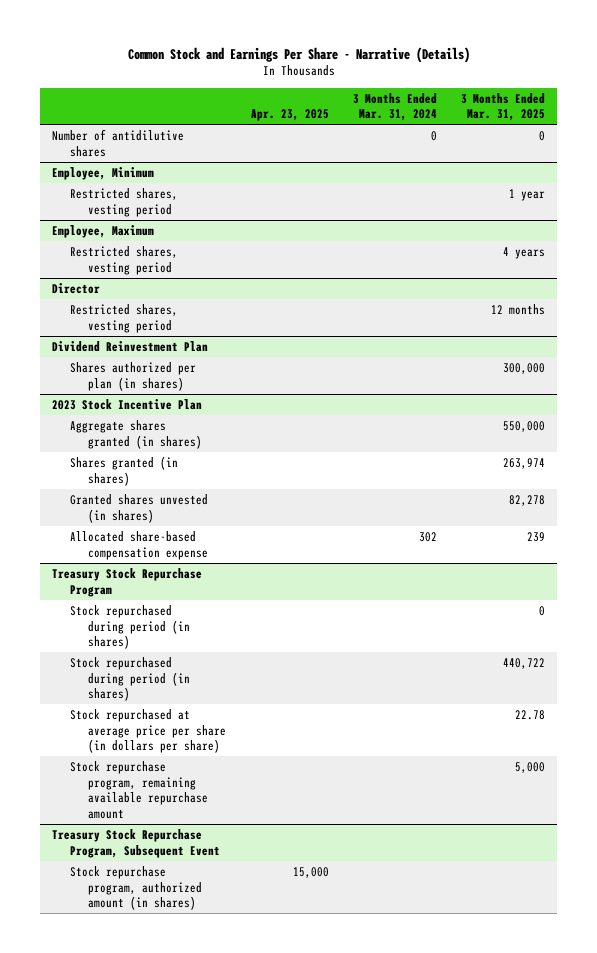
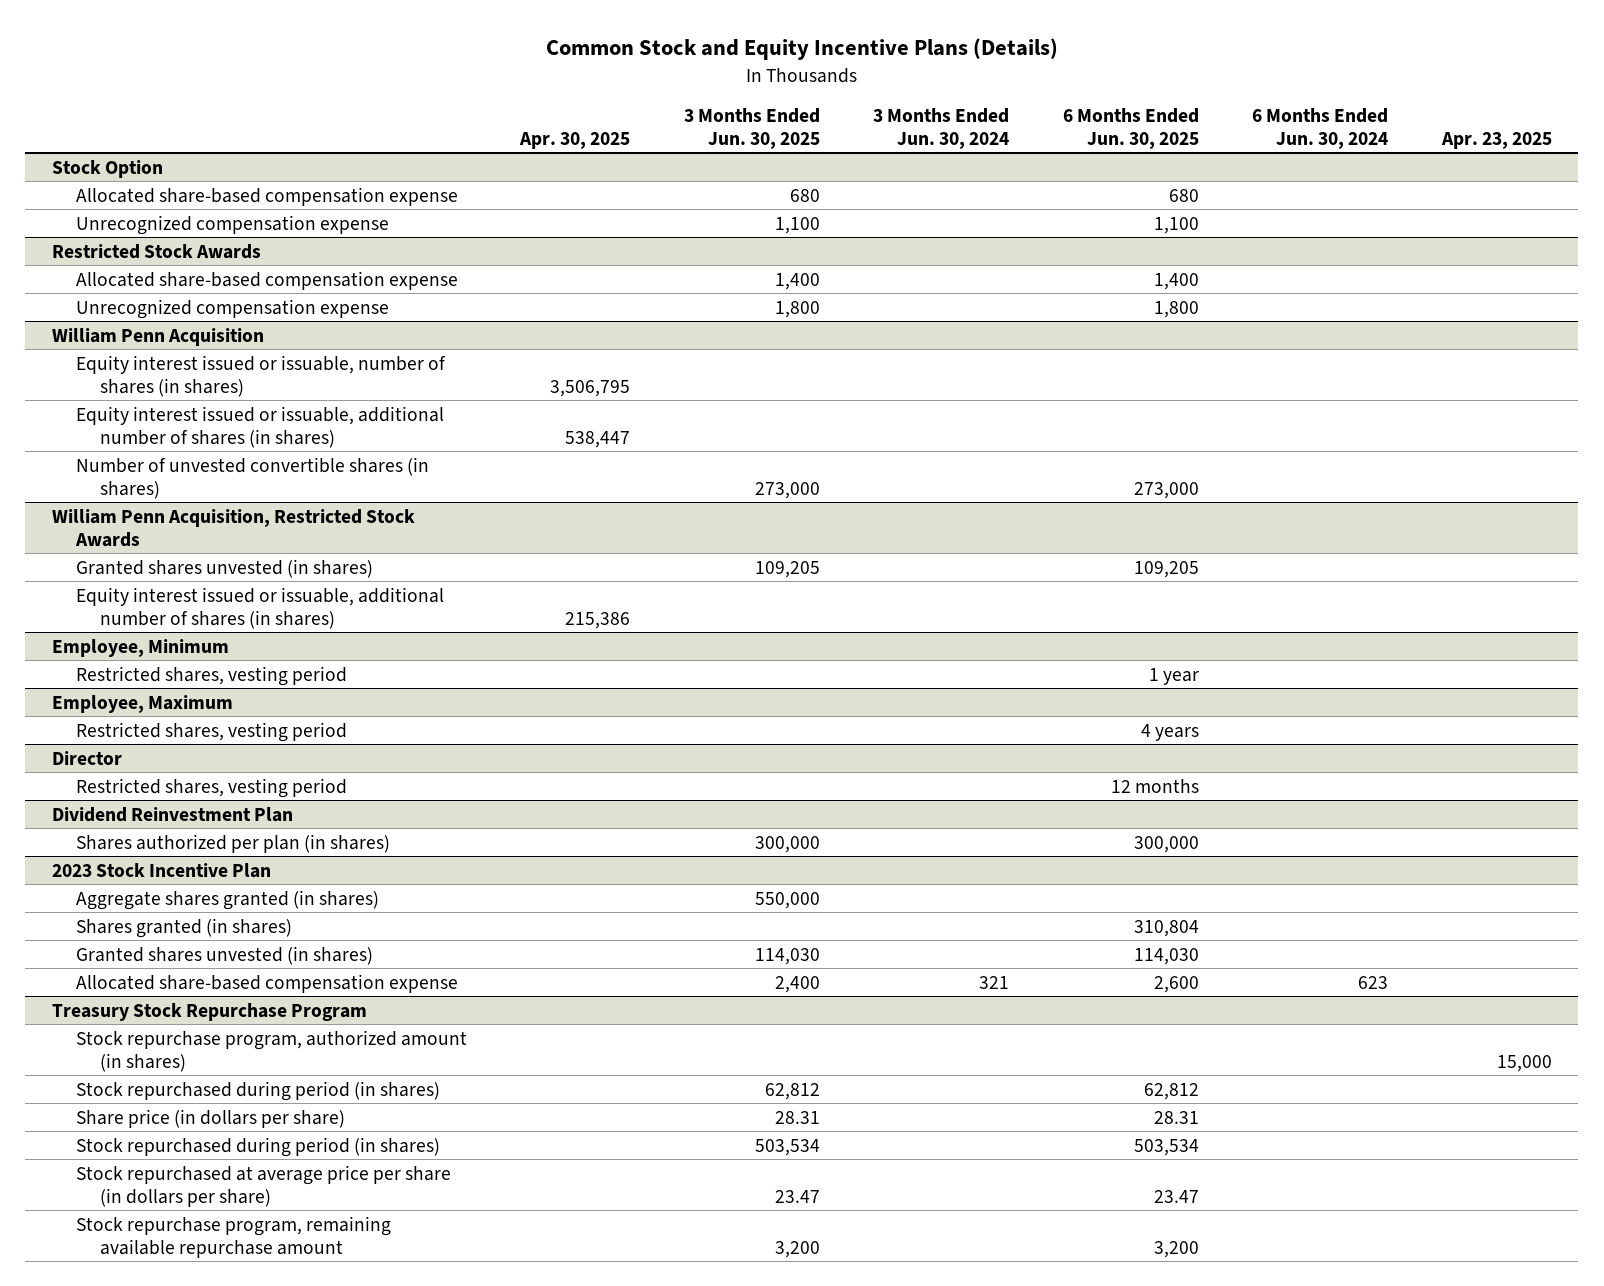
[127,46,470,63] Common Stock and Earnings Per Share - Narrative (Details) -> [545,38,1058,61] Common Stock and Equity Incentive Plans (Details)
[352,92,437,122] 3 Months Ended Mar. 31, 2024 -> none
[461,92,546,122] 3 Months Ended Mar. 31, 2025 -> none
none -> [519,131,631,149] Apr. 30, 2025
none -> [683,107,820,149] 3 Months Ended Jun. 30, 2025
none -> [873,107,1010,149] 3 Months Ended Jun. 30, 2024
none -> [1062,107,1199,149] 6 Months Ended Jun. 30, 2025
none -> [1252,107,1389,149] 6 Months Ended Jun. 30, 2024
[51,128,184,157] Number of antidilutive shares -> none
none -> [51,159,163,178] Stock Option
none -> [76,186,459,206] Allocated share-based compensation expense
none -> [76,214,390,235] Unrecognized compensation expense
none -> [51,243,261,259] Restricted Stock Awards
none -> [76,270,459,290] Allocated share-based compensation expense
none -> [76,298,390,319] Unrecognized compensation expense
none -> [51,327,264,346] William Penn Acquisition
none -> [76,354,447,397] Equity interest issued or issuable, number of shares (in shares)
none -> [76,405,445,448] Equity interest issued or issuable, additional number of shares (in shares)
none -> [76,456,430,499] Number of unvested convertible shares (in shares)
none -> [51,508,415,547] William Penn Acquisition, Restricted Stock Awards
none -> [76,558,374,578] Granted shares unvested (in shares)
none -> [76,586,445,629] Equity interest issued or issuable, additional number of shares (in shares)
none -> [76,1029,468,1072] Stock repurchase program, authorized amount (in shares)
none -> [76,1108,346,1128] Share price (in dollars per share)
[51,828,221,858] Treasury Stock Repurchase Program, Subsequent Event -> none
[70,865,203,911] Stock repurchase program, authorized amount (in shares) -> none

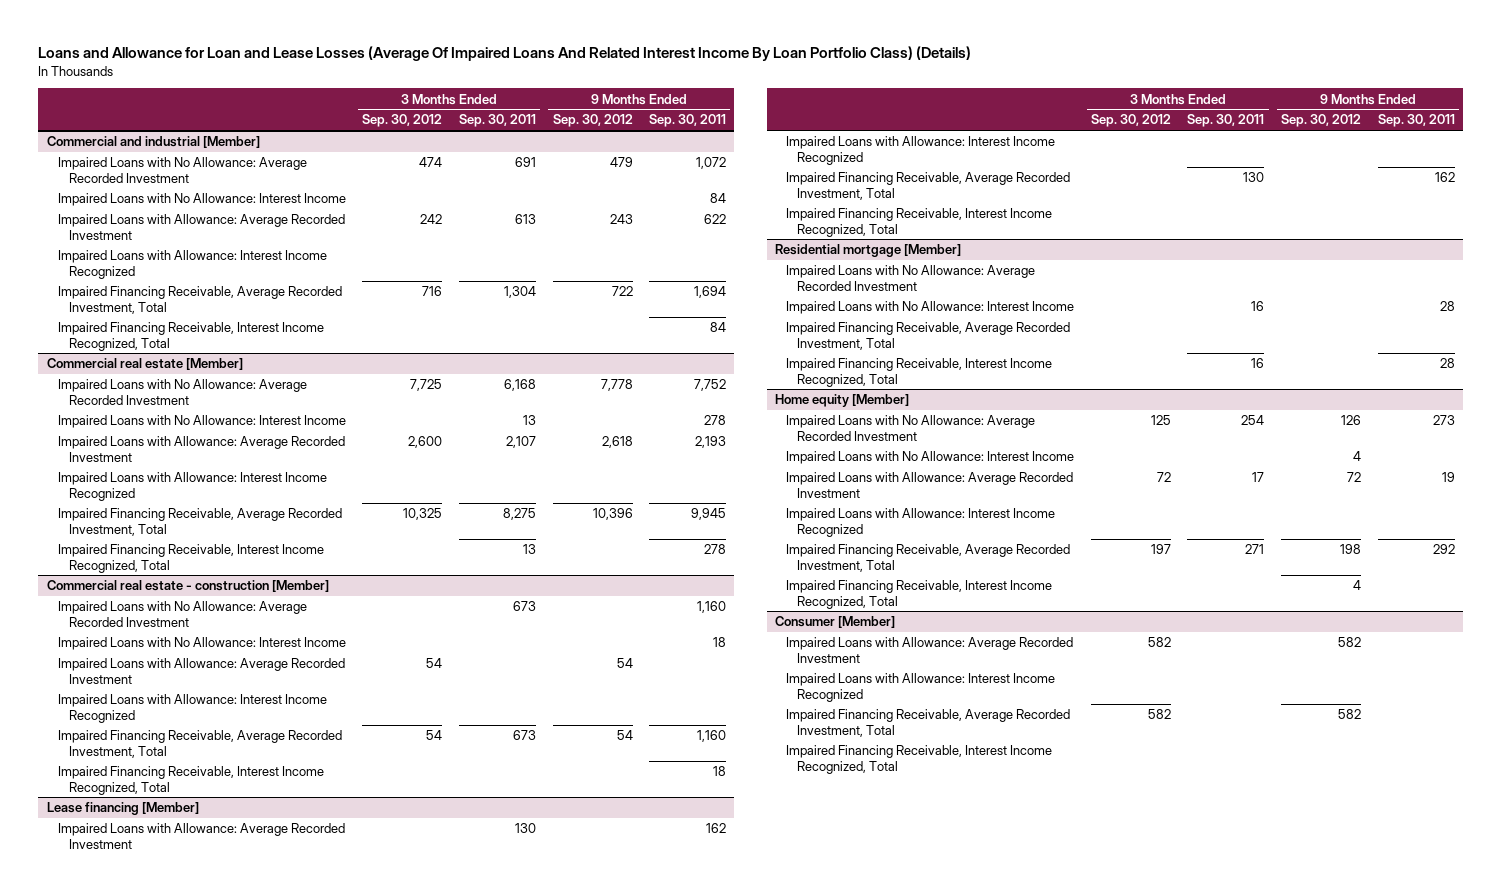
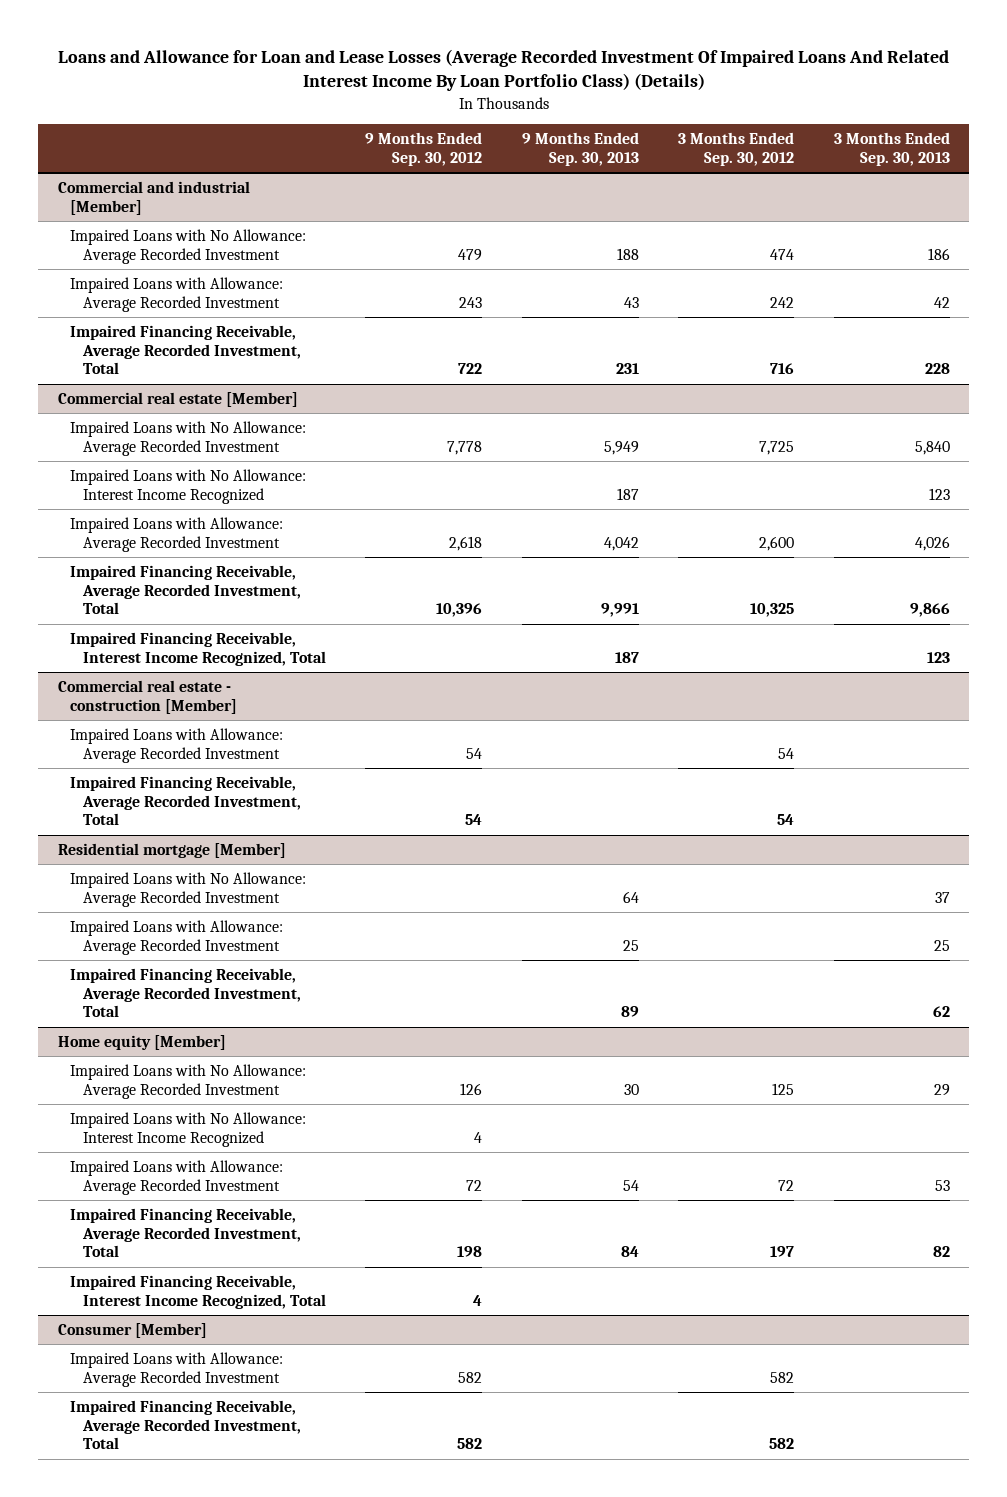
[38,46,972,62] Loans and Allowance for Loan and Lease Losses (Average Of Impaired Loans And Related Interest Income By Loan Portfolio Class) (Details) -> [57,48,949,92] Loans and Allowance for Loan and Lease Losses (Average Recorded Investment Of Impaired Loans And Related Interest Income By Loan Portfolio Class) (Details)
[458,114,536,128] Sep. 30, 2011 -> none
[649,114,727,128] Sep. 30, 2011 -> none
none -> [521,132,639,167] 9 Months Ended Sep. 30, 2013
none -> [833,132,950,167] 3 Months Ended Sep. 30, 2013
[57,193,346,207] Impaired Loans with No Allowance: Interest Income -> none
[57,250,327,279] Impaired Loans with Allowance: Interest Income Recognized -> none
[57,322,324,351] Impaired Financing Receivable, Interest Income Recognized, Total -> none
[57,415,346,429] Impaired Loans with No Allowance: Interest Income -> [70,468,307,504] Impaired Loans with No Allowance: Interest Income Recognized
[57,472,327,501] Impaired Loans with Allowance: Interest Income Recognized -> none
[57,601,307,627] Impaired Loans with No Allowance: Average Recorded Investment -> none
[57,637,346,651] Impaired Loans with No Allowance: Interest Income -> none
[57,694,327,723] Impaired Loans with Allowance: Interest Income Recognized -> none
[57,766,324,795] Impaired Financing Receivable, Interest Income Recognized, Total -> none
[46,802,199,816] Lease financing [Member] -> none
[57,823,345,849] Impaired Loans with Allowance: Average Recorded Investment -> none
[786,136,1056,165] Impaired Loans with Allowance: Interest Income Recognized -> none
[786,172,1071,200] Impaired Financing Receivable, Average Recorded Investment, Total -> none
[786,208,1053,237] Impaired Financing Receivable, Interest Income Recognized, Total -> none
[786,301,1075,315] Impaired Loans with No Allowance: Interest Income -> none
none -> [70,919,284,955] Impaired Loans with Allowance: Average Recorded Investment
[786,358,1053,387] Impaired Financing Receivable, Interest Income Recognized, Total -> none
[786,451,1075,465] Impaired Loans with No Allowance: Interest Income -> [70,1111,307,1147] Impaired Loans with No Allowance: Interest Income Recognized
[786,508,1056,537] Impaired Loans with Allowance: Interest Income Recognized -> none
[786,673,1056,702] Impaired Loans with Allowance: Interest Income Recognized -> none
[786,745,1053,774] Impaired Financing Receivable, Interest Income Recognized, Total -> none

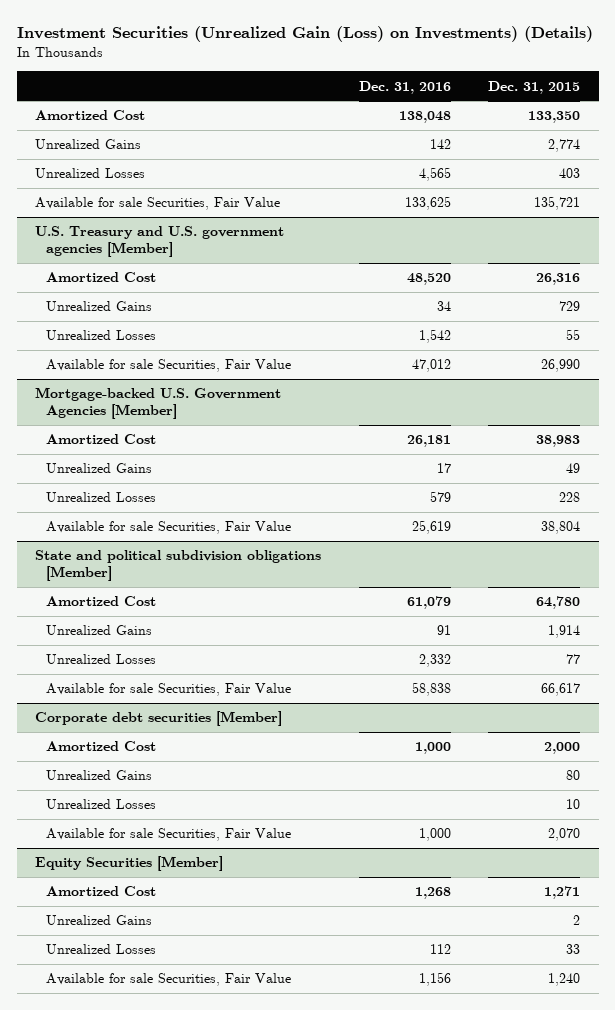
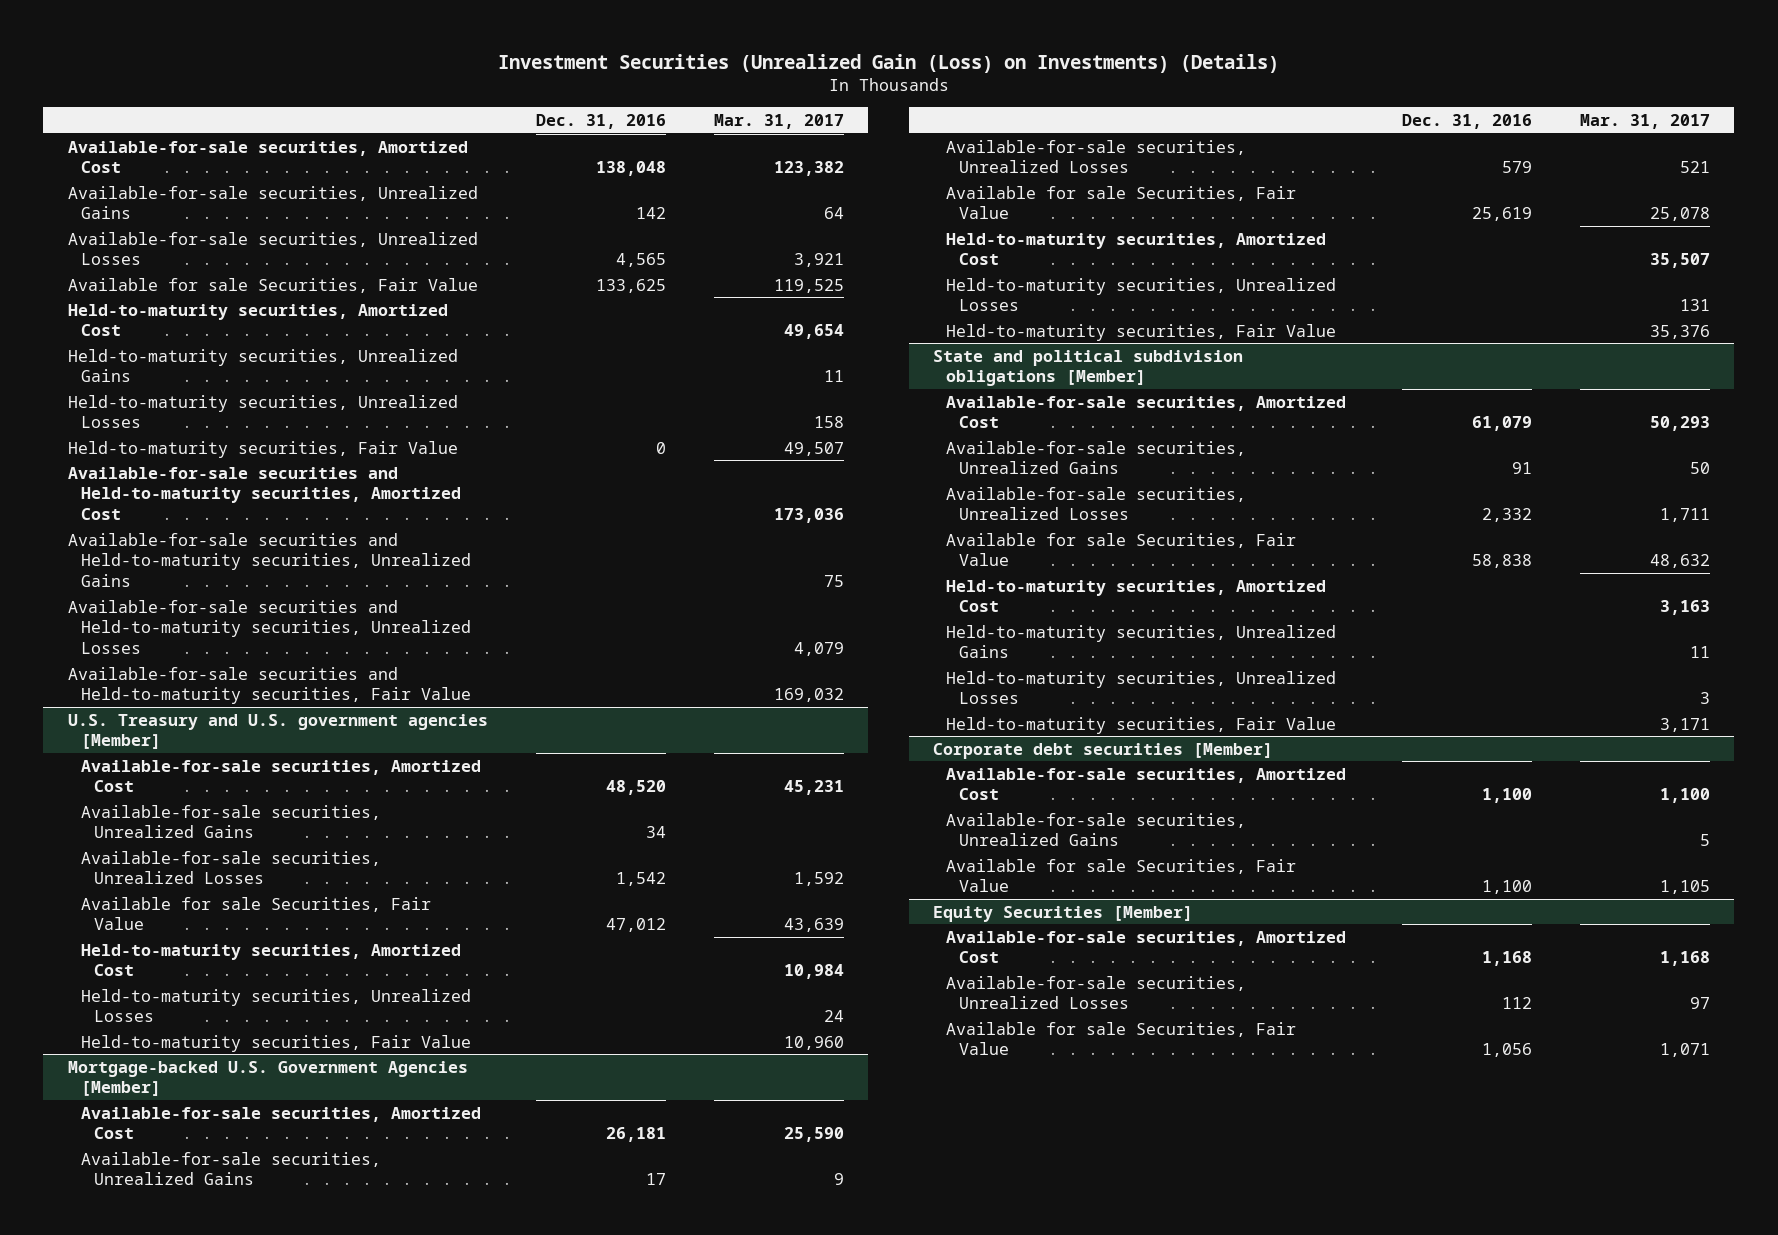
[487,80,580,94] Dec. 31, 2015 -> none
none -> [714,113,845,129] Mar. 31, 2017
[35,110,146,121] Amortized Cost -> [67,140,468,174] Available-for-sale securities, Amortized Cost
[35,139,142,150] Unrealized Gains -> [67,185,478,220] Available-for-sale securities, Unrealized Gains
[35,168,146,179] Unrealized Losses -> [67,231,478,266] Available-for-sale securities, Unrealized Losses
none -> [67,303,448,337] Held-to-maturity securities, Amortized Cost
none -> [67,348,458,383] Held-to-maturity securities, Unrealized Gains
none -> [67,394,458,429] Held-to-maturity securities, Unrealized Losses
none -> [67,440,458,458] Held-to-maturity securities, Fair Value
none -> [67,466,461,521] Available-for-sale securities and Held-to-maturity securities, Amortized Cost
none -> [67,532,471,588] Available-for-sale securities and Held-to-maturity securities, Unrealized Gains
none -> [67,599,471,655] Available-for-sale securities and Held-to-maturity securities, Unrealized Losses
none -> [67,666,471,705] Available-for-sale securities and Held-to-maturity securities, Fair Value
[45,272,156,283] Amortized Cost -> [80,759,481,793] Available-for-sale securities, Amortized Cost
[45,301,152,312] Unrealized Gains -> [80,804,381,839] Available-for-sale securities, Unrealized Gains
[45,330,156,341] Unrealized Losses -> [80,850,381,885] Available-for-sale securities, Unrealized Losses
none -> [80,943,461,977] Held-to-maturity securities, Amortized Cost
none -> [80,988,471,1023] Held-to-maturity securities, Unrealized Losses
none -> [80,1034,471,1052] Held-to-maturity securities, Fair Value
[45,434,156,445] Amortized Cost -> [80,1106,481,1140] Available-for-sale securities, Amortized Cost
[45,463,152,474] Unrealized Gains -> [80,1151,381,1186] Available-for-sale securities, Unrealized Gains
[45,492,156,503] Unrealized Losses -> [946,139,1247,174] Available-for-sale securities, Unrealized Losses
none -> [946,232,1327,266] Held-to-maturity securities, Amortized Cost
none -> [946,277,1337,312] Held-to-maturity securities, Unrealized Losses
none -> [946,323,1337,341] Held-to-maturity securities, Fair Value
[45,596,156,607] Amortized Cost -> [946,395,1347,429] Available-for-sale securities, Amortized Cost
[45,625,152,636] Unrealized Gains -> [946,440,1247,475] Available-for-sale securities, Unrealized Gains
[45,654,156,665] Unrealized Losses -> [946,486,1247,521] Available-for-sale securities, Unrealized Losses
none -> [946,579,1327,613] Held-to-maturity securities, Amortized Cost
none -> [946,624,1337,659] Held-to-maturity securities, Unrealized Gains
none -> [946,670,1337,705] Held-to-maturity securities, Unrealized Losses
none -> [946,716,1337,734] Held-to-maturity securities, Fair Value
[45,799,156,810] Unrealized Losses -> none
[45,741,156,752] Amortized Cost -> [946,767,1347,801] Available-for-sale securities, Amortized Cost
[414,742,451,755] 1,000 -> [1481,788,1532,804] 1,100
[45,770,152,781] Unrealized Gains -> [946,812,1247,847] Available-for-sale securities, Unrealized Gains
[418,828,451,842] 1,000 -> [1481,880,1532,895] 1,100
[45,915,152,926] Unrealized Gains -> none
[45,886,156,897] Amortized Cost -> [946,930,1347,964] Available-for-sale securities, Amortized Cost
[414,887,451,900] 1,268 -> [1481,951,1532,967] 1,168
[45,944,156,955] Unrealized Losses -> [946,975,1247,1010] Available-for-sale securities, Unrealized Losses
[418,972,451,987] 1,156 -> [1481,1043,1532,1058] 1,056

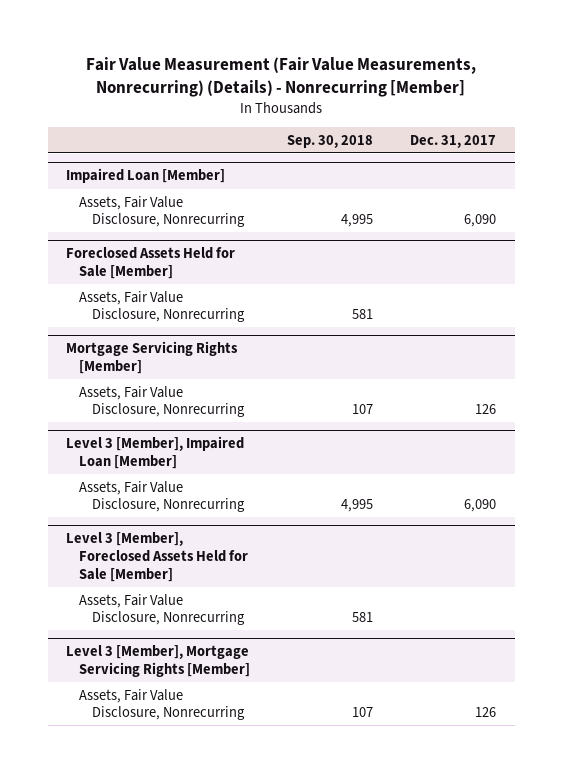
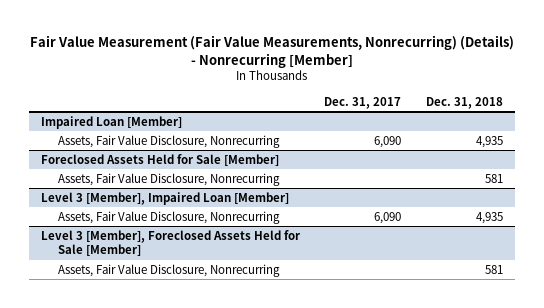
[287,134,374,148] Sep. 30, 2018 -> none
none -> [425,96,503,109] Dec. 31, 2018
[66,341,239,375] Mortgage Servicing Rights [Member] -> none
[79,385,246,418] Assets, Fair Value Disclosure, Nonrecurring -> none
[66,645,251,678] Level 3 [Member], Mortgage Servicing Rights [Member] -> none
[79,688,246,721] Assets, Fair Value Disclosure, Nonrecurring -> none

